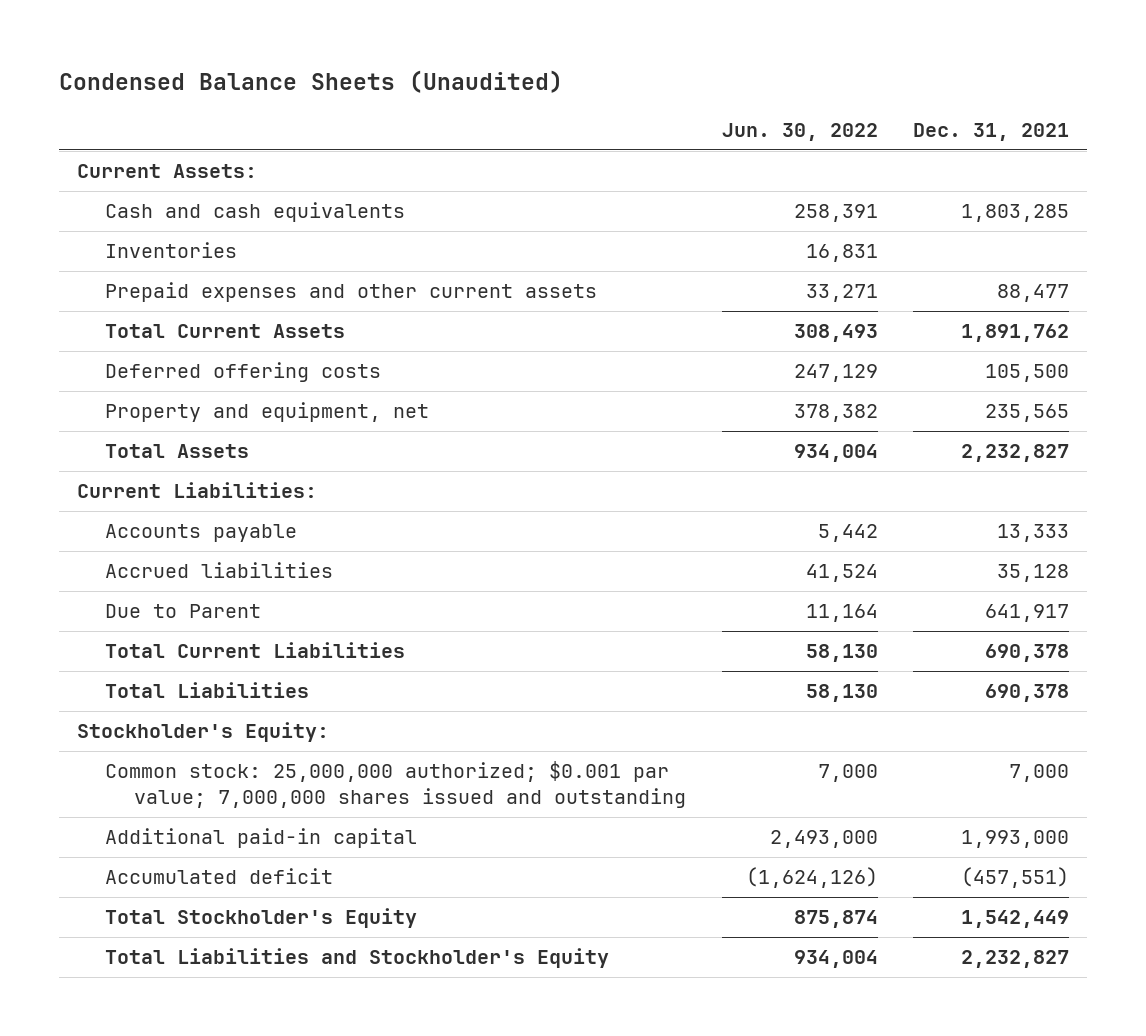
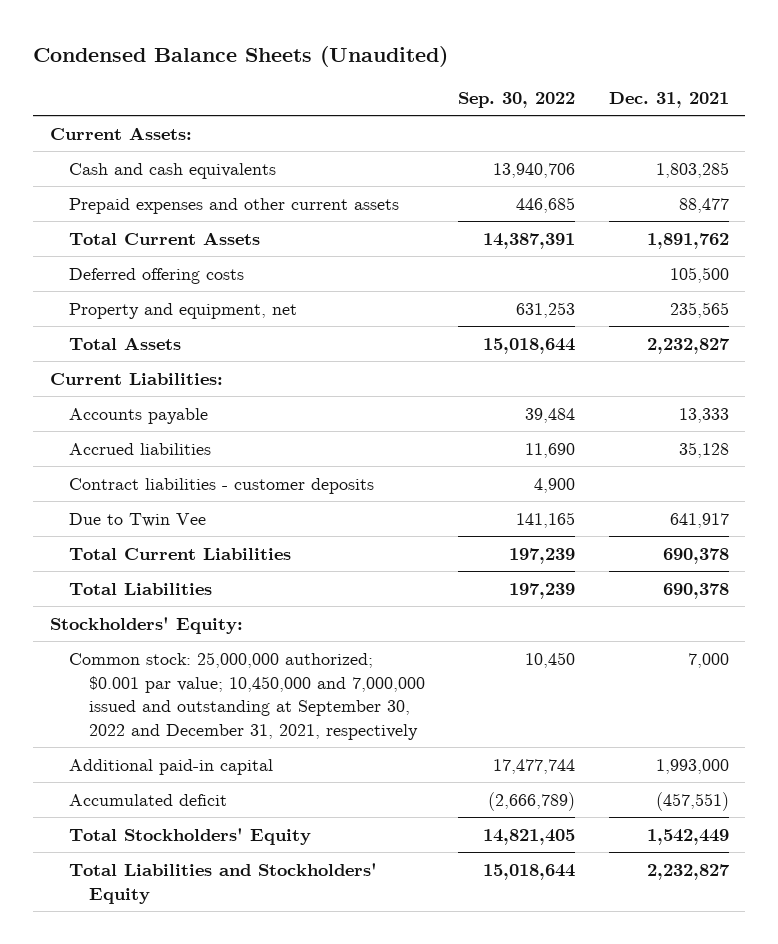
[721,122,878,141] Jun. 30, 2022 -> none
none -> [458,91,576,108] Sep. 30, 2022
[105,242,238,259] Inventories -> none
none -> [69,477,375,494] Contract liabilities - customer deposits
[105,604,262,619] Due to Parent -> [69,512,207,527] Due to Twin Vee
[76,722,329,743] Stockholder's Equity: -> [49,616,243,634] Stockholders' Equity:
[105,761,687,808] Common stock: 25,000,000 authorized; $0.001 par value; 7,000,000 shares issued and outstanding -> [69,651,425,740] Common stock: 25,000,000 authorized; $0.001 par value; 10,450,000 and 7,000,000 issued and outstanding at September 30, 2022 and December 31, 2021, respectively
[105,908,418,929] Total Stockholder's Equity -> [69,827,312,845] Total Stockholders' Equity
[105,948,610,969] Total Liabilities and Stockholder's Equity -> [69,862,378,904] Total Liabilities and Stockholders' Equity

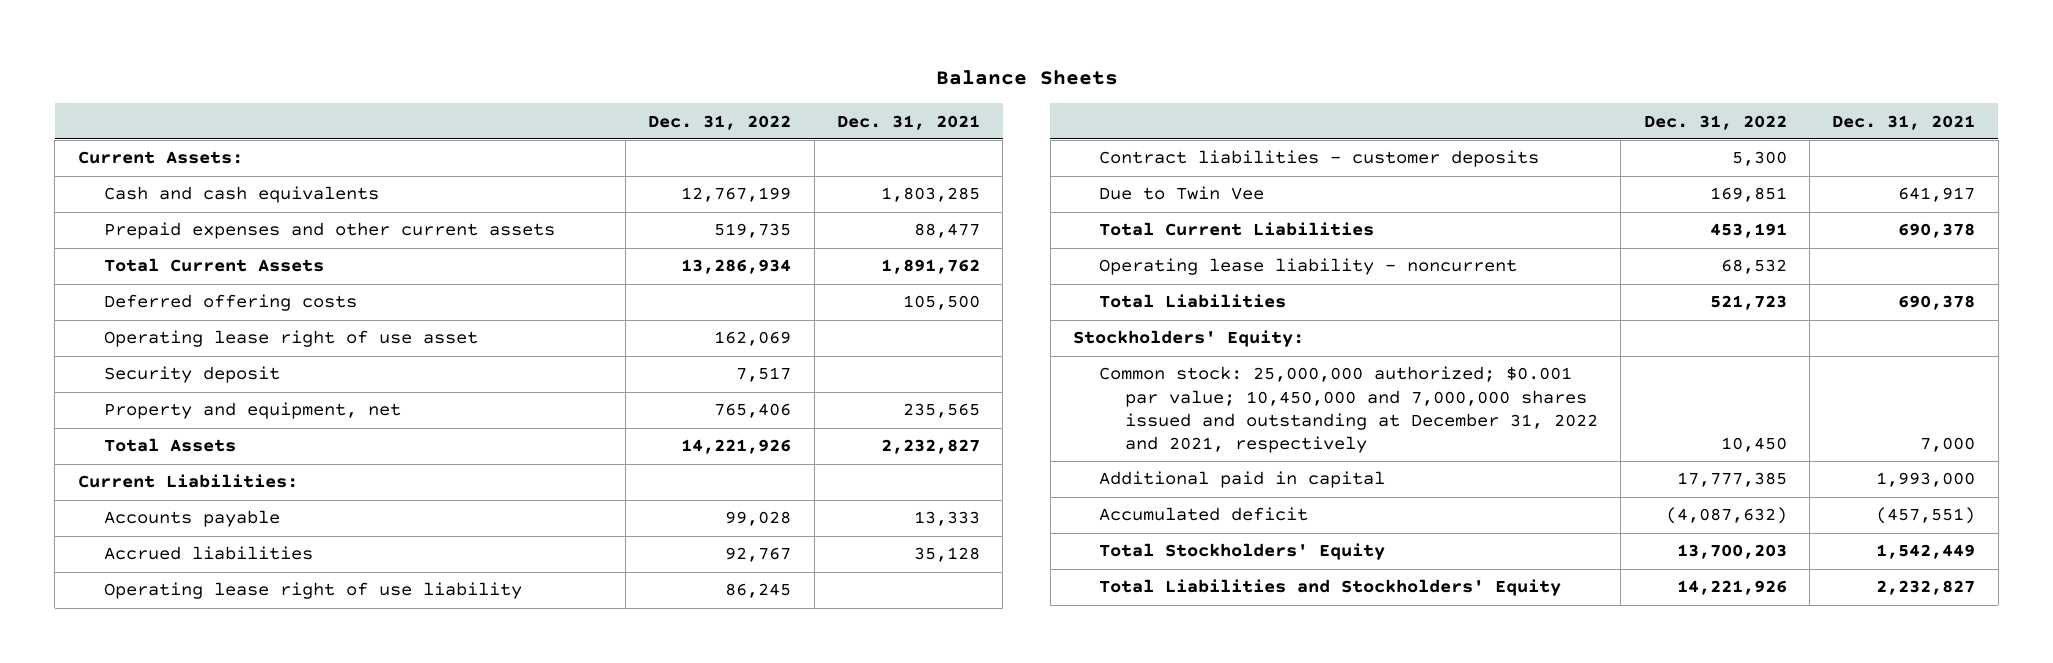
[33,45,449,67] Condensed Balance Sheets (Unaudited) -> [935,70,1118,86] Balance Sheets
[458,91,576,108] Sep. 30, 2022 -> none
none -> [648,114,792,130] Dec. 31, 2022
none -> [103,330,478,348] Operating lease right of use asset
none -> [103,366,280,384] Security deposit
none -> [103,582,522,600] Operating lease right of use liability
none -> [1099,258,1518,276] Operating lease liability - noncurrent
[69,651,425,740] Common stock: 25,000,000 authorized; $0.001 par value; 10,450,000 and 7,000,000 issued and outstanding at September 30, 2022 and December 31, 2021, respectively -> [1099,366,1598,453] Common stock: 25,000,000 authorized; $0.001 par value; 10,450,000 and 7,000,000 shares issued and outstanding at December 31, 2022 and 2021, respectively
[69,758,274,775] Additional paid-in capital -> [1099,471,1386,489] Additional paid in capital

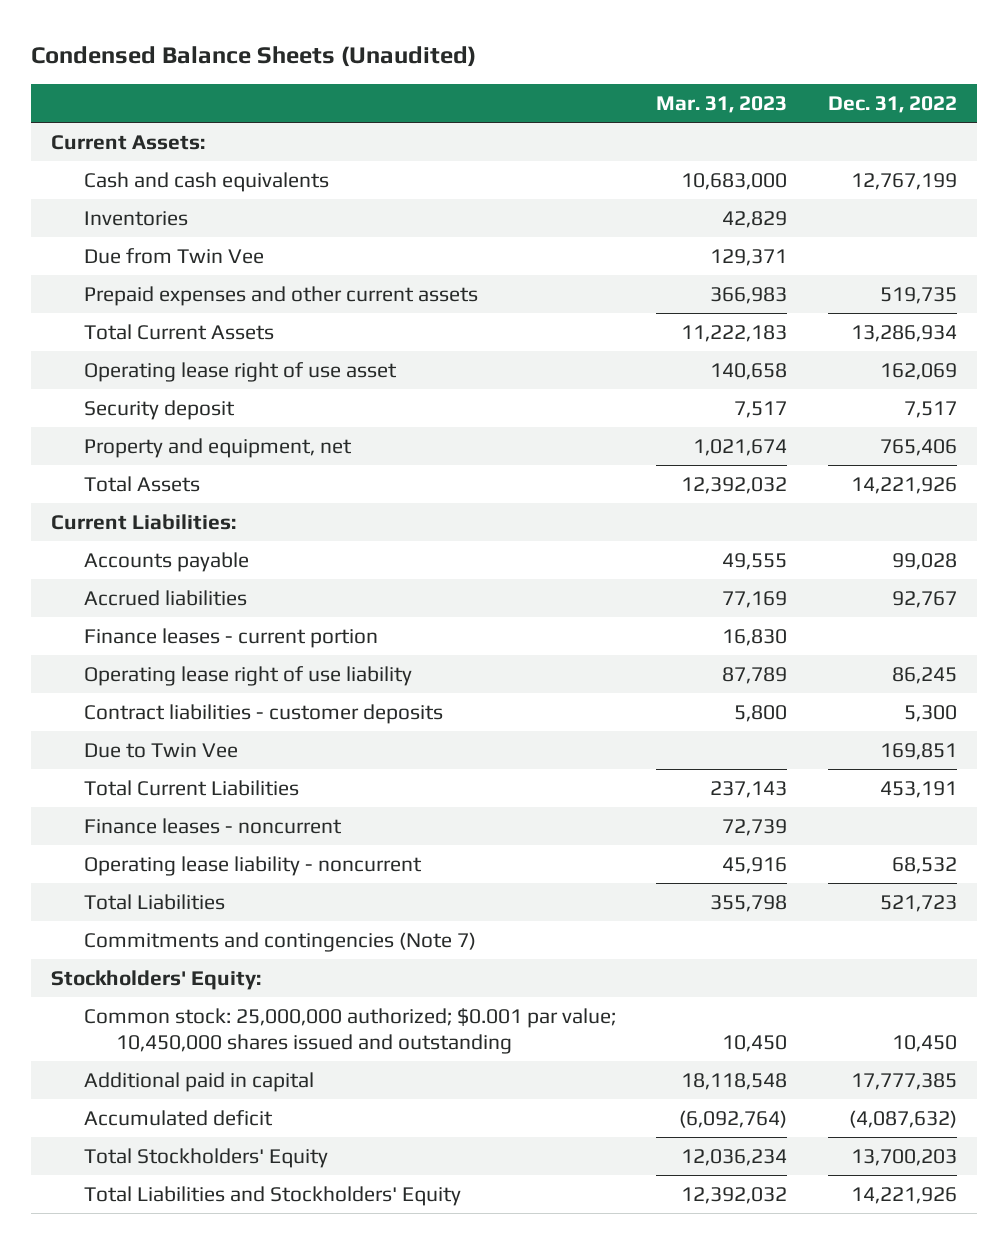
[935,70,1118,86] Balance Sheets -> [30,46,476,68] Condensed Balance Sheets (Unaudited)
[837,114,981,130] Dec. 31, 2021 -> none
none -> [656,95,788,113] Mar. 31, 2023
none -> [83,210,188,226] Inventories
none -> [83,247,264,264] Due from Twin Vee
[103,294,357,312] Deferred offering costs -> none
none -> [83,627,378,648] Finance leases - current portion
none -> [83,817,342,834] Finance leases - noncurrent
none -> [83,931,476,952] Commitments and contingencies (Note 7)
[1099,366,1598,453] Common stock: 25,000,000 authorized; $0.001 par value; 10,450,000 and 7,000,000 shares issued and outstanding at December 31, 2022 and 2021, respectively -> [83,1007,616,1054] Common stock: 25,000,000 authorized; $0.001 par value; 10,450,000 shares issued and outstanding

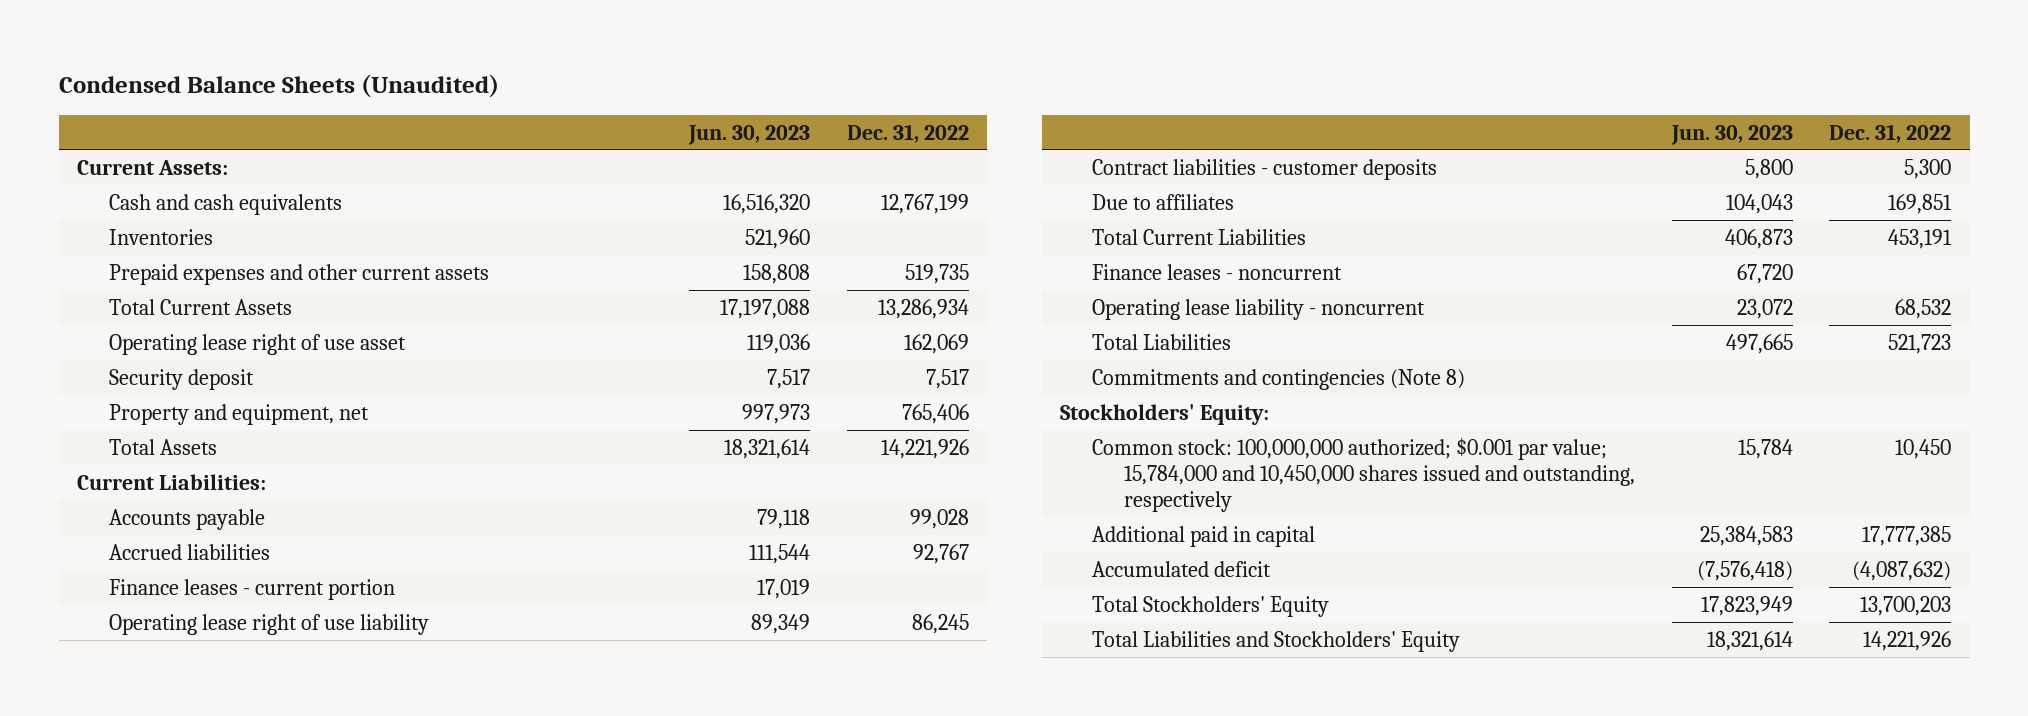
[656,95,788,113] Mar. 31, 2023 -> none
none -> [687,124,810,145] Jun. 30, 2023
[83,247,264,264] Due from Twin Vee -> none
[83,742,238,758] Due to Twin Vee -> [1092,193,1235,210] Due to affiliates
[83,931,476,952] Commitments and contingencies (Note 7) -> [1092,368,1466,390] Commitments and contingencies (Note 8)
[83,1007,616,1054] Common stock: 25,000,000 authorized; $0.001 par value; 10,450,000 shares issued and outstanding -> [1092,437,1636,513] Common stock: 100,000,000 authorized; $0.001 par value; 15,784,000 and 10,450,000 shares issued and outstanding, respectively

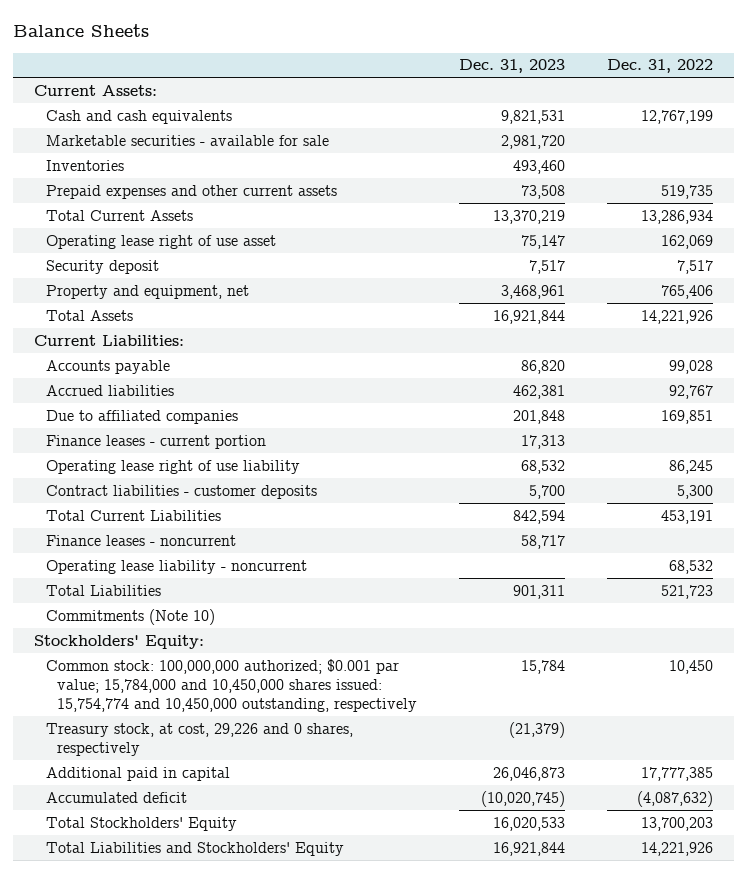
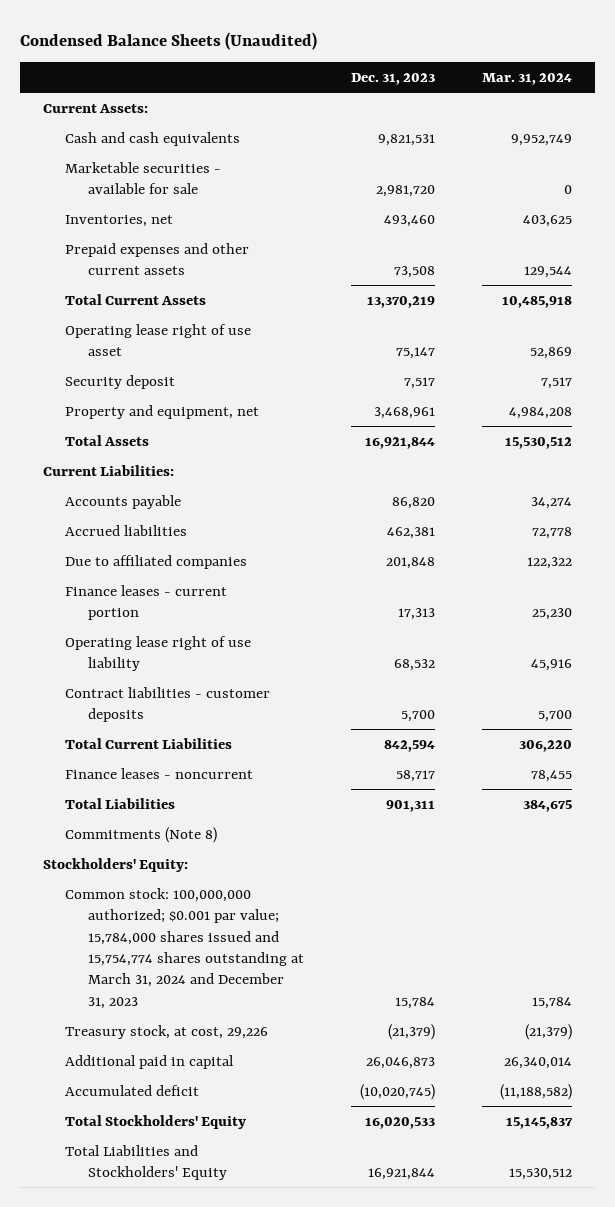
[13,24,150,38] Balance Sheets -> [19,31,317,50] Condensed Balance Sheets (Unaudited)
[606,59,713,74] Dec. 31, 2022 -> none
none -> [481,73,572,86] Mar. 31, 2024
[45,159,124,171] Inventories -> [65,214,174,227] Inventories, net
[45,559,307,574] Operating lease liability - noncurrent -> none
[45,608,215,625] Commitments (Note 10) -> [65,826,218,843] Commitments (Note 8)
[45,658,418,712] Common stock: 100,000,000 authorized; $0.001 par value; 15,784,000 and 10,450,000 shares issued: 15,754,774 and 10,450,000 outstanding, respectively -> [65,887,304,1009] Common stock: 100,000,000 authorized; $0.001 par value; 15,784,000 shares issued and 15,754,774 shares outstanding at March 31, 2024 and December 31, 2023
[45,722,353,756] Treasury stock, at cost, 29,226 and 0 shares, respectively -> [65,1024,269,1039] Treasury stock, at cost, 29,226

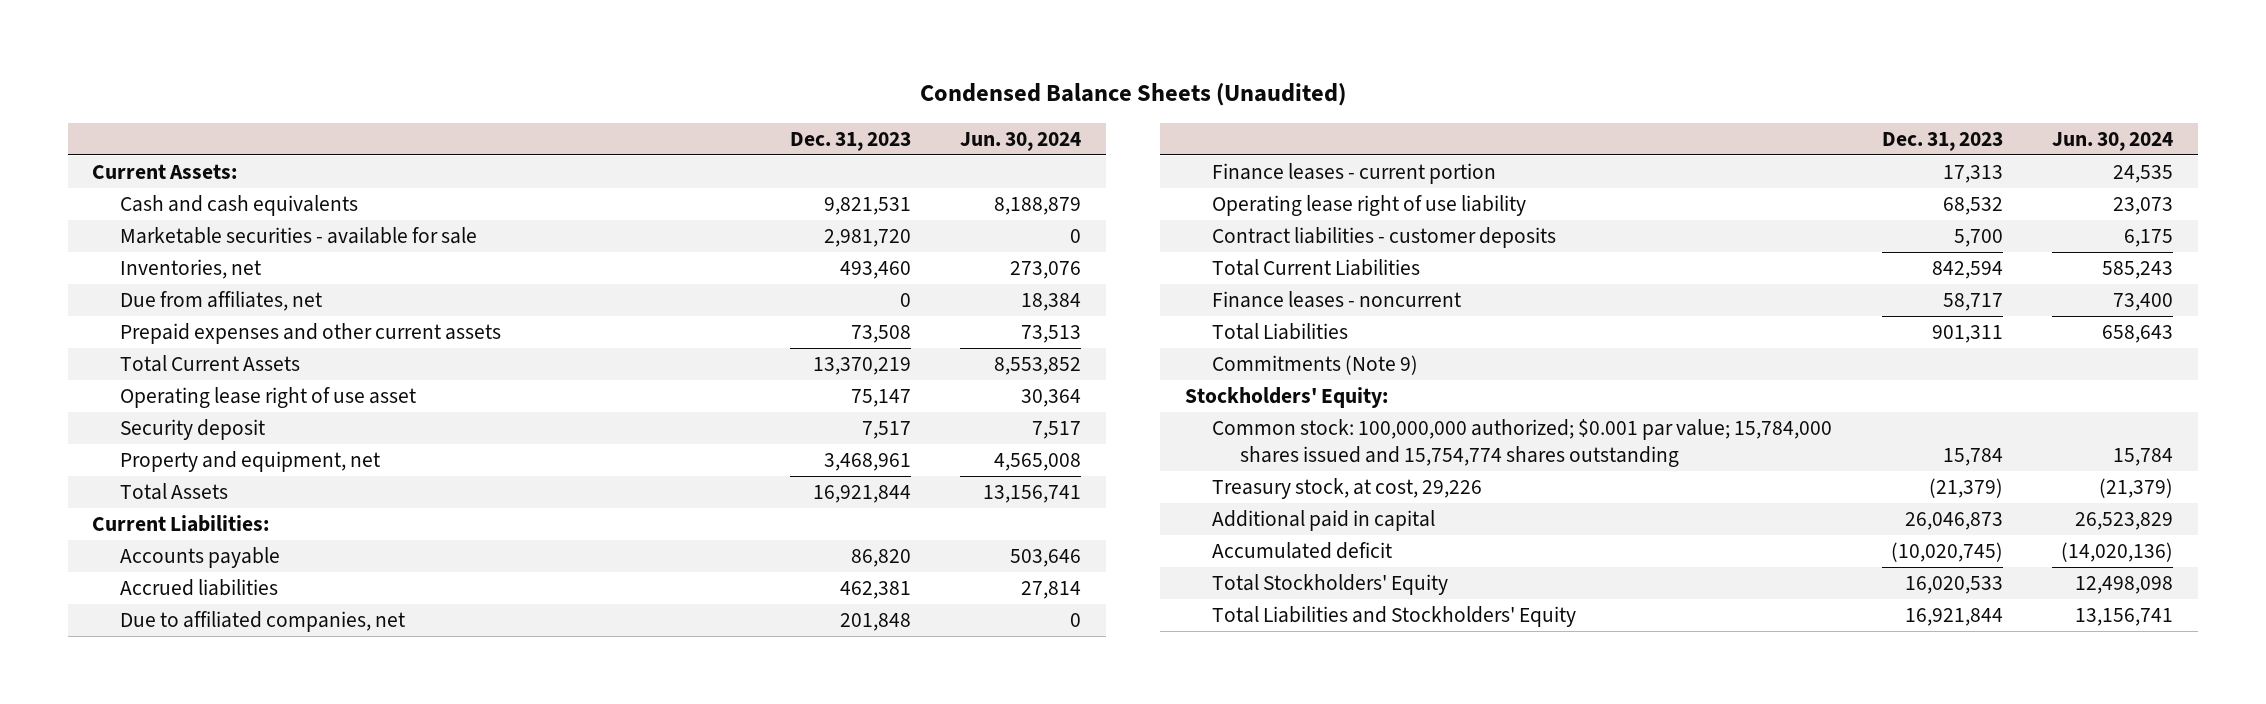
[481,73,572,86] Mar. 31, 2024 -> none
none -> [960,131,1082,151] Jun. 30, 2024
none -> [119,291,322,312] Due from affiliates, net
[65,554,248,569] Due to affiliated companies -> [119,611,405,633] Due to affiliated companies, net
[65,826,218,843] Commitments (Note 8) -> [1212,355,1419,376] Commitments (Note 9)
[65,887,304,1009] Common stock: 100,000,000 authorized; $0.001 par value; 15,784,000 shares issued and 15,754,774 shares outstanding at March 31, 2024 and December 31, 2023 -> [1212,419,1833,468] Common stock: 100,000,000 authorized; $0.001 par value; 15,784,000 shares issued and 15,754,774 shares outstanding

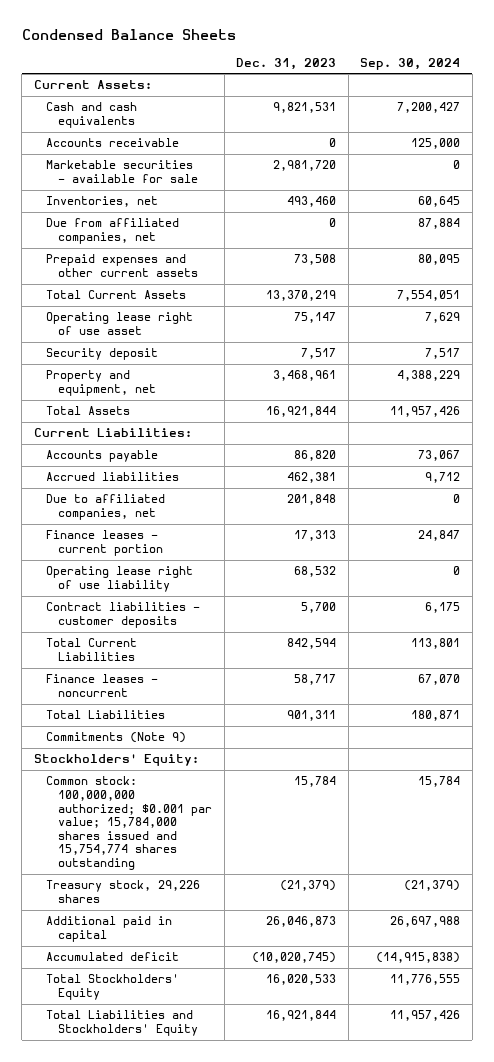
[919,83,1346,107] Condensed Balance Sheets (Unaudited) -> [21,28,236,40] Condensed Balance Sheets
[960,131,1082,151] Jun. 30, 2024 -> none
none -> [360,57,461,70] Sep. 30, 2024
none -> [45,138,179,148] Accounts receivable
[119,291,322,312] Due from affiliates, net -> [45,218,179,245] Due from affiliated companies, net
[1212,478,1483,500] Treasury stock, at cost, 29,226 -> [45,880,200,904] Treasury stock, 29,226 shares

